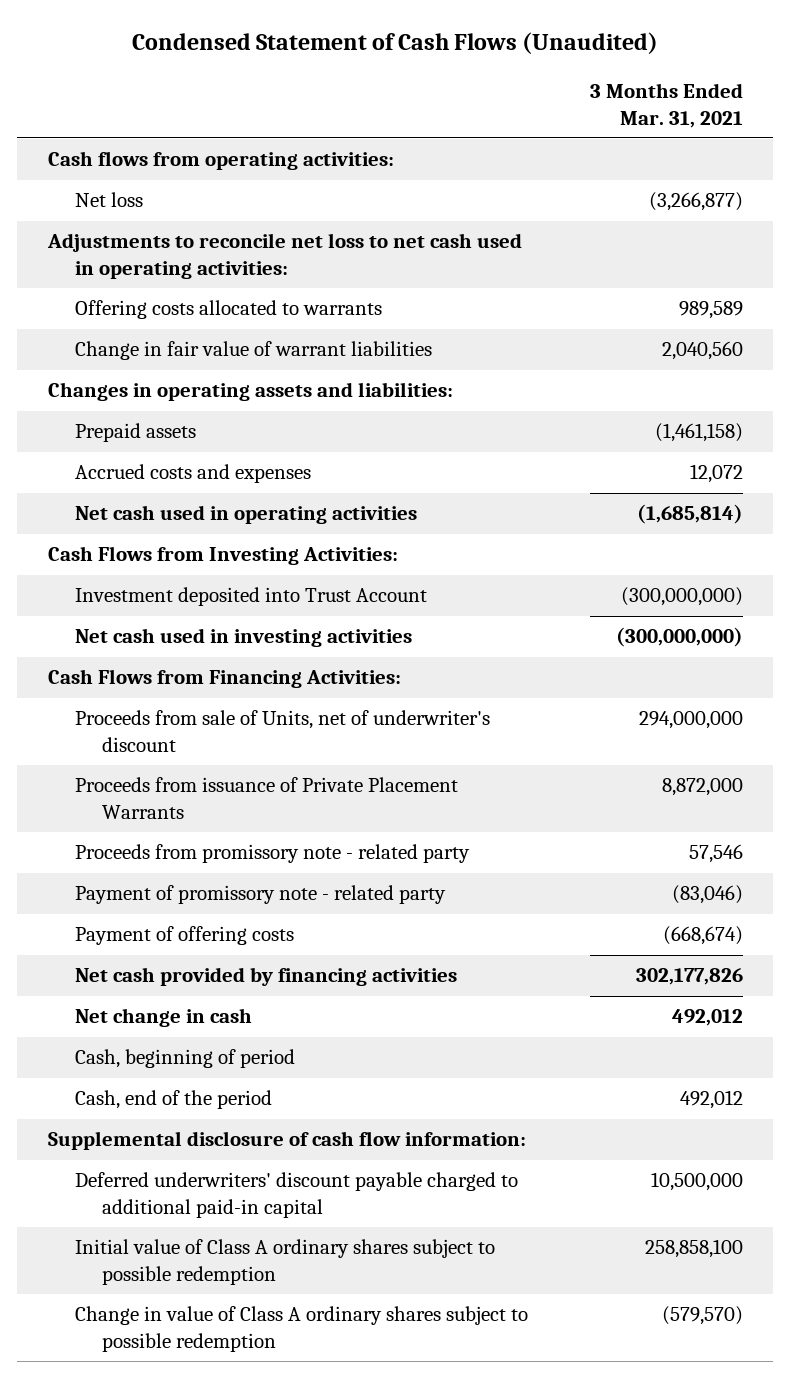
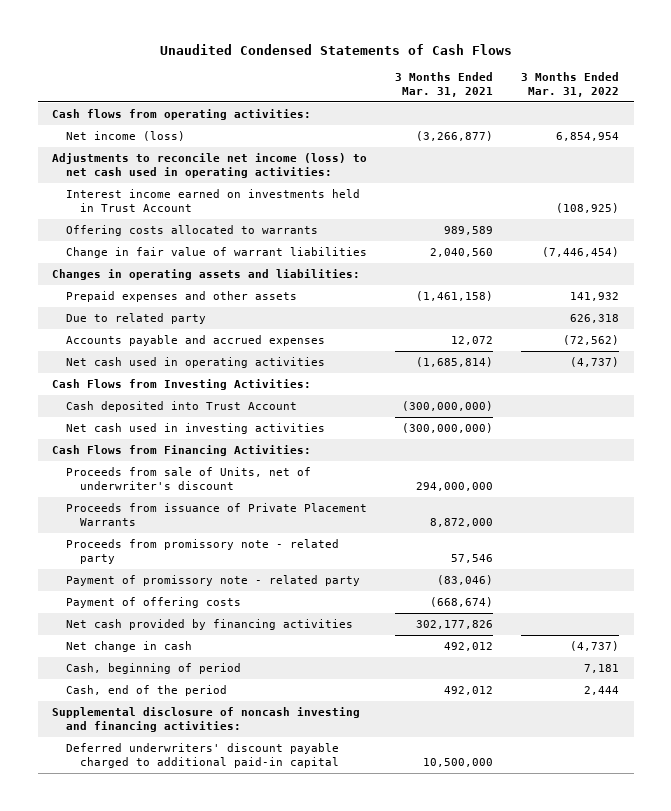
[132,31,659,54] Condensed Statement of Cash Flows (Unaudited) -> [159,43,512,55] Unaudited Condensed Statements of Cash Flows
none -> [521,71,620,97] 3 Months Ended Mar. 31, 2022
[75,192,144,208] Net loss -> [65,131,185,142] Net income (loss)
[47,233,523,279] Adjustments to reconcile net loss to net cash used in operating activities: -> [51,153,367,178] Adjustments to reconcile net income (loss) to net cash used in operating activities:
none -> [65,189,360,212] Interest income earned on investments held in Trust Account
[75,423,197,443] Prepaid assets -> [65,291,297,303] Prepaid expenses and other assets
none -> [65,313,206,325] Due to related party
[75,464,312,484] Accrued costs and expenses -> [65,335,325,347] Accounts payable and accrued expenses
[75,587,428,607] Investment deposited into Trust Account -> [65,401,297,413] Cash deposited into Trust Account
[48,1131,527,1151] Supplemental disclosure of cash flow information: -> [51,707,360,732] Supplemental disclosure of noncash investing and financing activities:
[75,1239,496,1285] Initial value of Class A ordinary shares subject to possible redemption -> none
[75,1306,529,1352] Change in value of Class A ordinary shares subject to possible redemption -> none

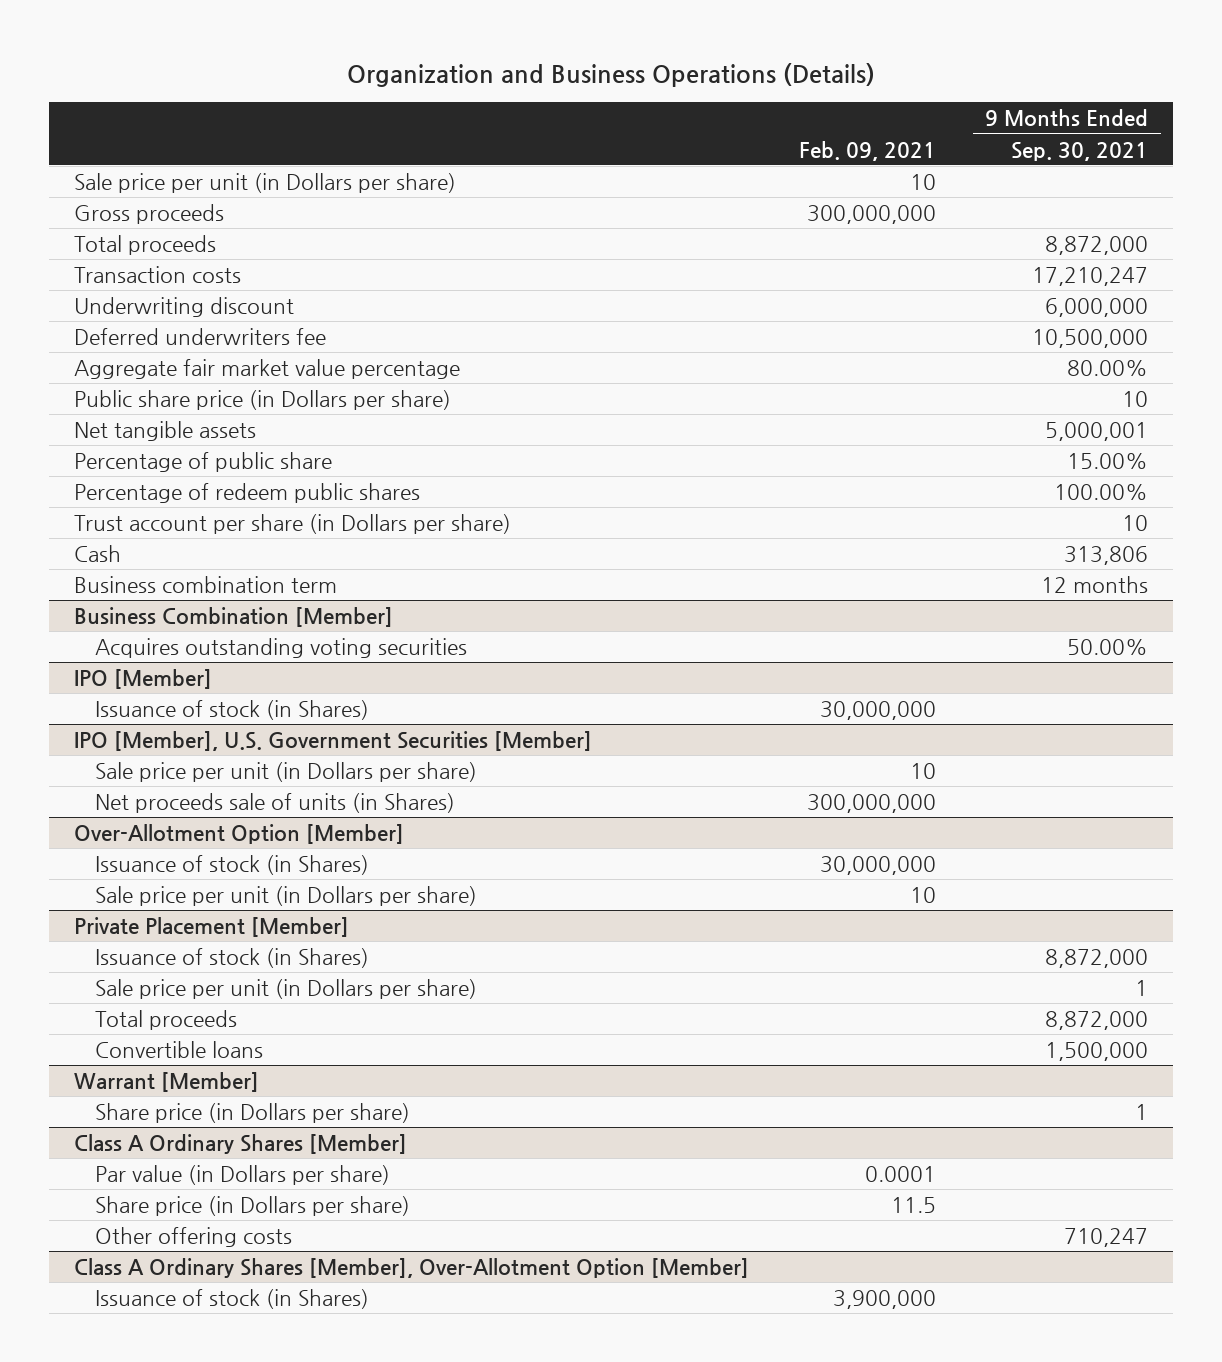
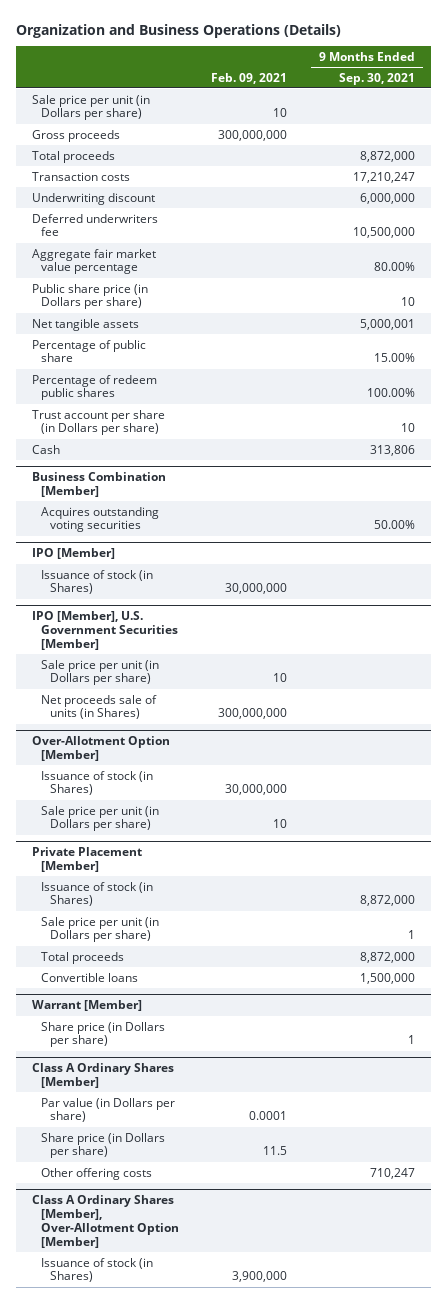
[73,575,337,593] Business combination term -> none

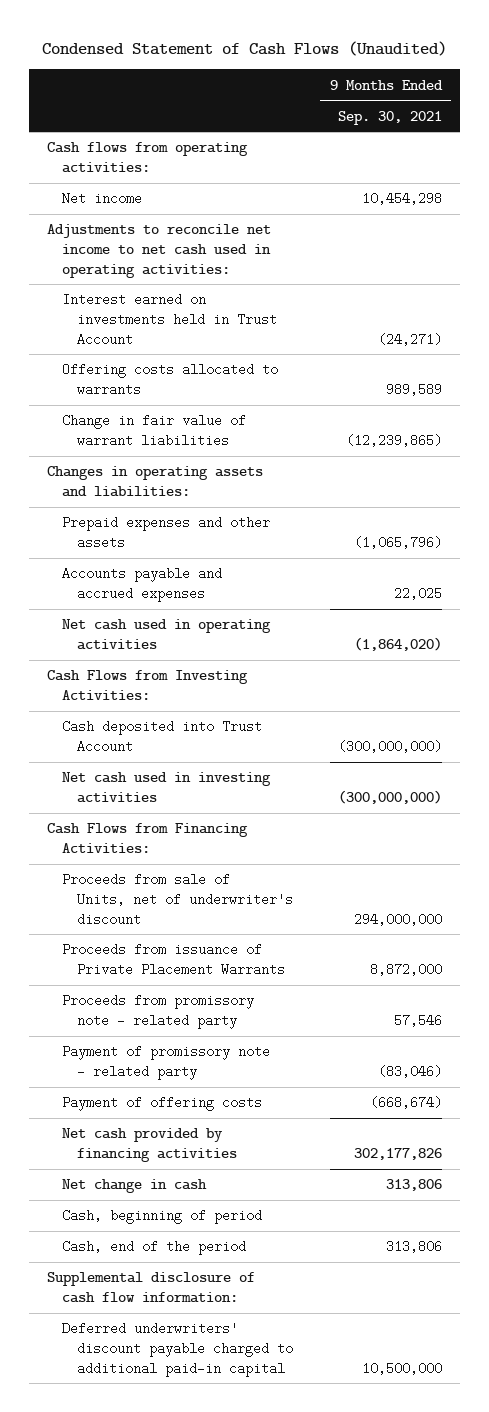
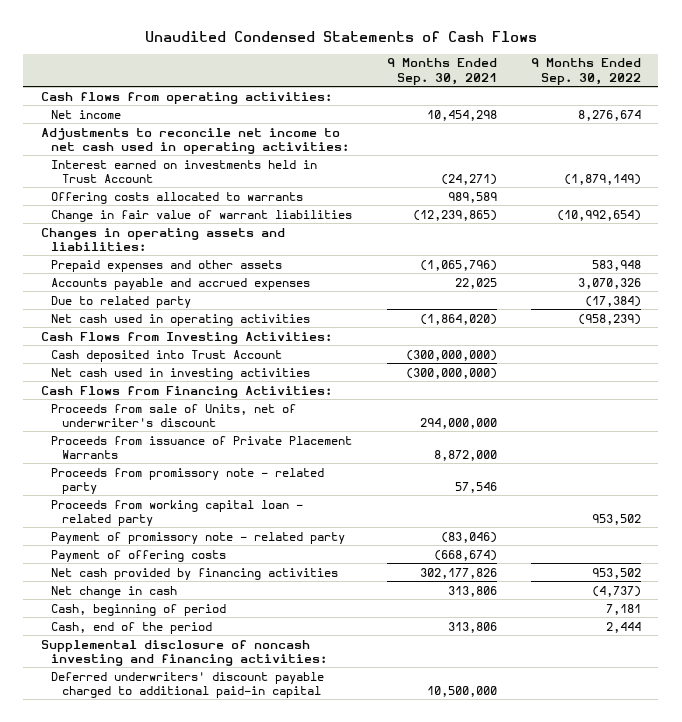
[41,40,447,56] Condensed Statement of Cash Flows (Unaudited) -> [144,30,537,42] Unaudited Condensed Statements of Cash Flows
none -> [531,58,642,85] 9 Months Ended Sep. 30, 2022
none -> [51,295,192,308] Due to related party
none -> [51,499,304,526] Proceeds from working capital loan - related party
[47,1272,256,1303] Supplemental disclosure of cash flow information: -> [40,639,328,666] Supplemental disclosure of noncash investing and financing activities:

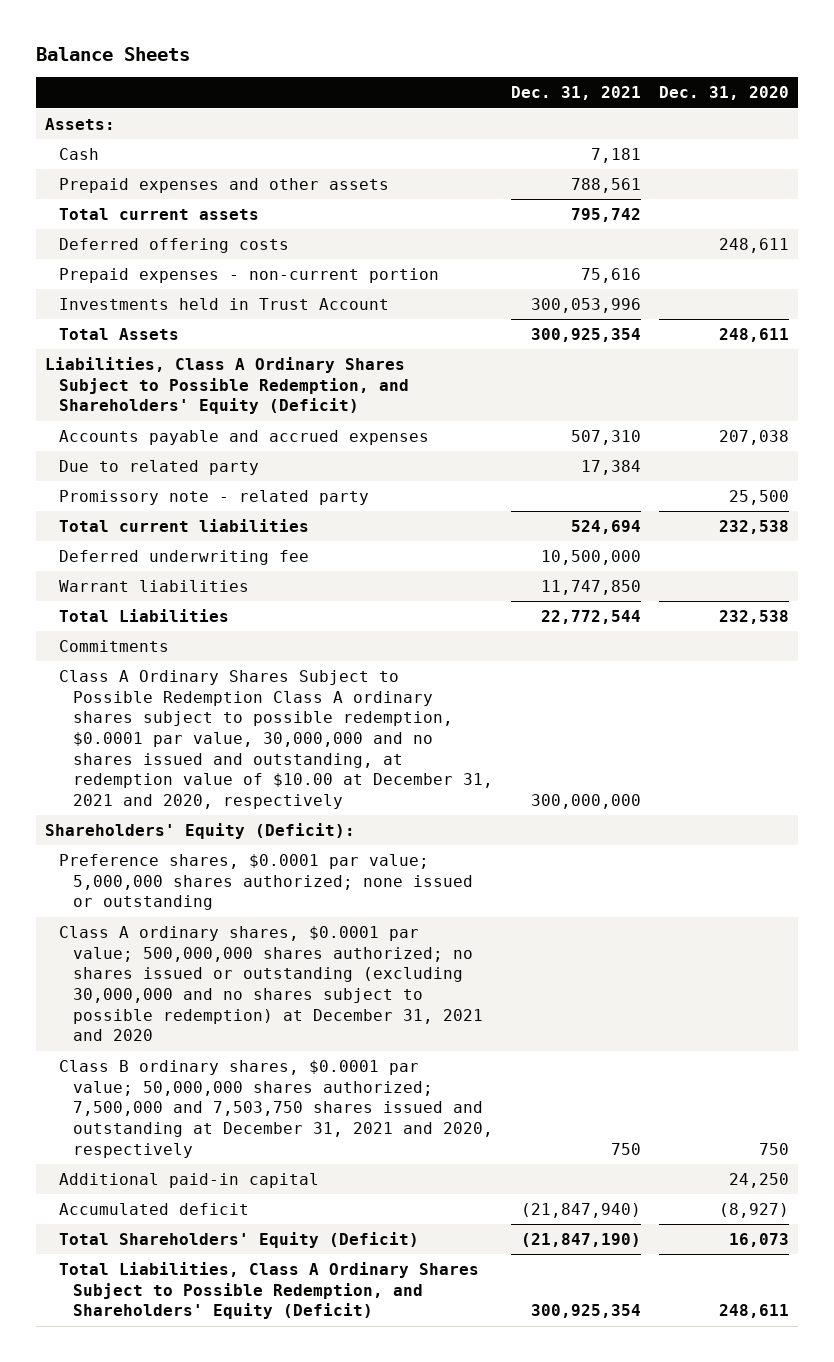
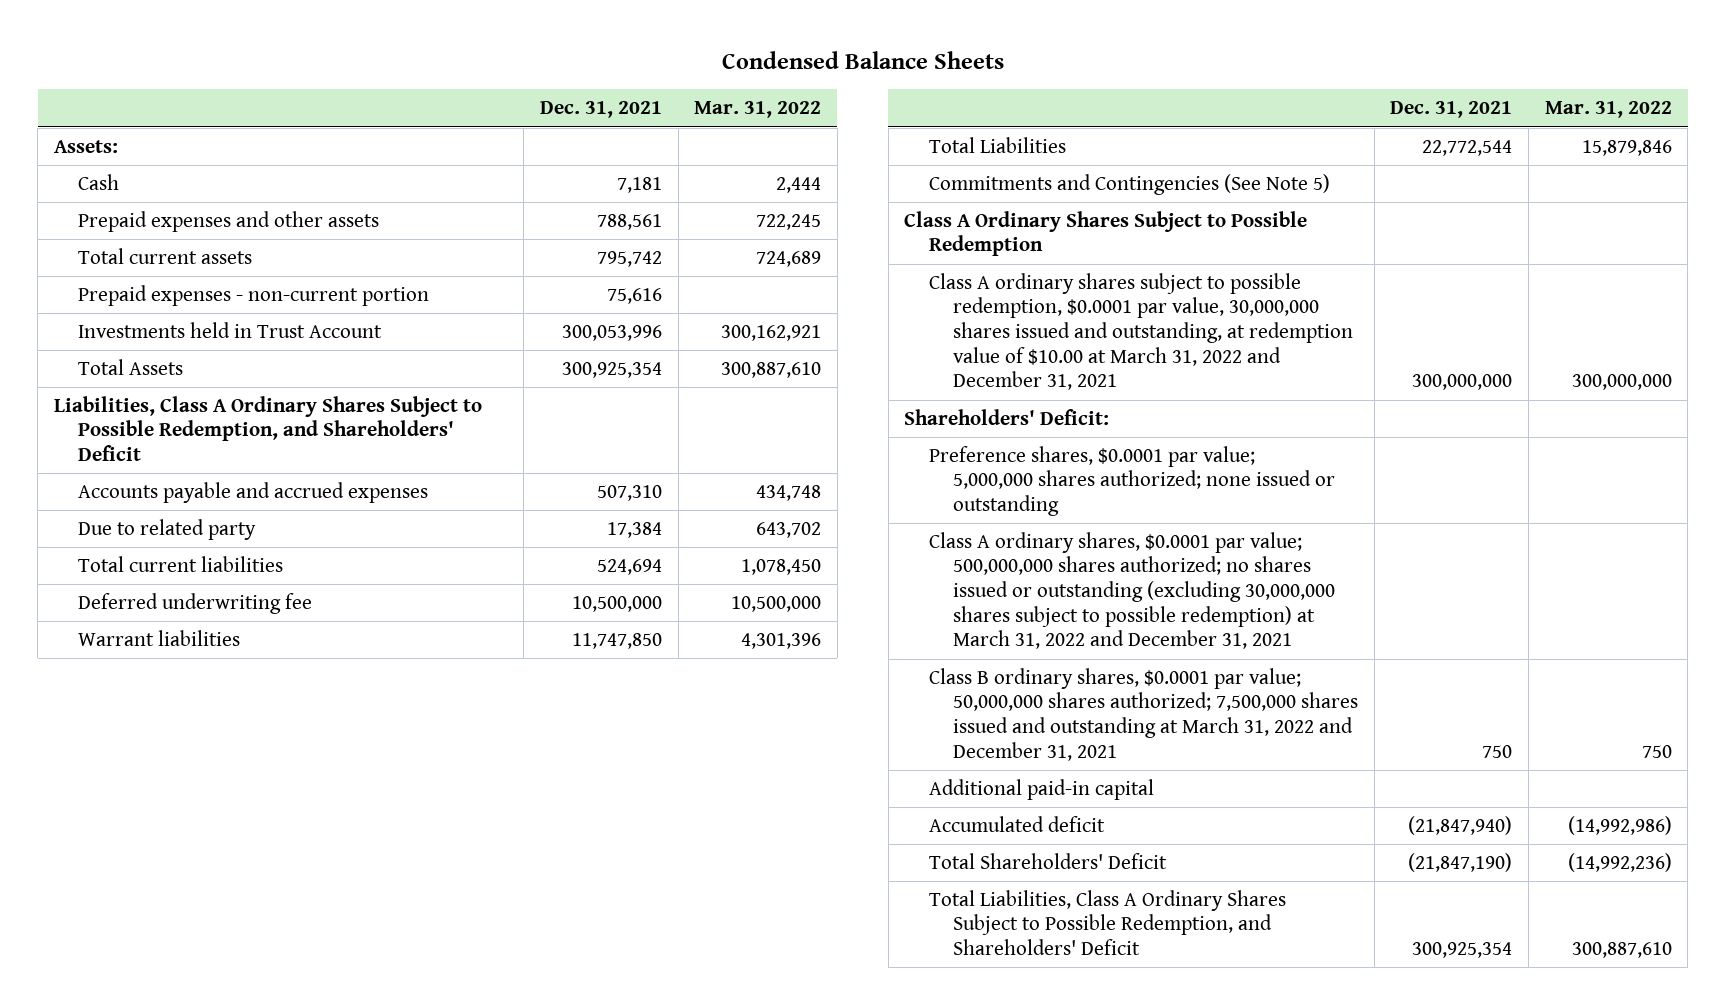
[36,47,191,62] Balance Sheets -> [721,51,1004,70] Condensed Balance Sheets
[658,86,789,101] Dec. 31, 2020 -> none
none -> [694,101,822,119] Mar. 31, 2022
[59,238,290,254] Deferred offering costs -> none
[44,357,410,415] Liabilities, Class A Ordinary Shares Subject to Possible Redemption, and Shareholders' Equity (Deficit) -> [53,395,482,462] Liabilities, Class A Ordinary Shares Subject to Possible Redemption, and Shareholders' Deficit
[59,490,370,506] Promissory note - related party -> none
[59,640,170,653] Commitments -> [928,173,1330,195] Commitments and Contingencies (See Note 5)
none -> [904,210,1308,257] Class A Ordinary Shares Subject to Possible Redemption
[59,670,494,809] Class A Ordinary Shares Subject to Possible Redemption Class A ordinary shares subject to possible redemption, $0.0001 par value, 30,000,000 and no shares issued and outstanding, at redemption value of $10.00 at December 31, 2021 and 2020, respectively -> [928,272,1354,391] Class A ordinary shares subject to possible redemption, $0.0001 par value, 30,000,000 shares issued and outstanding, at redemption value of $10.00 at March 31, 2022 and December 31, 2021
[44,823,355,840] Shareholders' Equity (Deficit): -> [904,408,1110,425] Shareholders' Deficit:
[59,926,484,1042] Class A ordinary shares, $0.0001 par value; 500,000,000 shares authorized; no shares issued or outstanding (excluding 30,000,000 and no shares subject to possible redemption) at December 31, 2021 and 2020 -> [928,531,1336,650] Class A ordinary shares, $0.0001 par value; 500,000,000 shares authorized; no shares issued or outstanding (excluding 30,000,000 shares subject to possible redemption) at March 31, 2022 and December 31, 2021
[59,1060,494,1158] Class B ordinary shares, $0.0001 par value; 50,000,000 shares authorized; 7,500,000 and 7,503,750 shares issued and outstanding at December 31, 2021 and 2020, respectively -> [928,667,1359,761] Class B ordinary shares, $0.0001 par value; 50,000,000 shares authorized; 7,500,000 shares issued and outstanding at March 31, 2022 and December 31, 2021
[59,1232,420,1249] Total Shareholders' Equity (Deficit) -> [928,852,1167,869] Total Shareholders' Deficit
[59,1262,480,1320] Total Liabilities, Class A Ordinary Shares Subject to Possible Redemption, and Shareholders' Equity (Deficit) -> [928,889,1286,956] Total Liabilities, Class A Ordinary Shares Subject to Possible Redemption, and Shareholders' Deficit

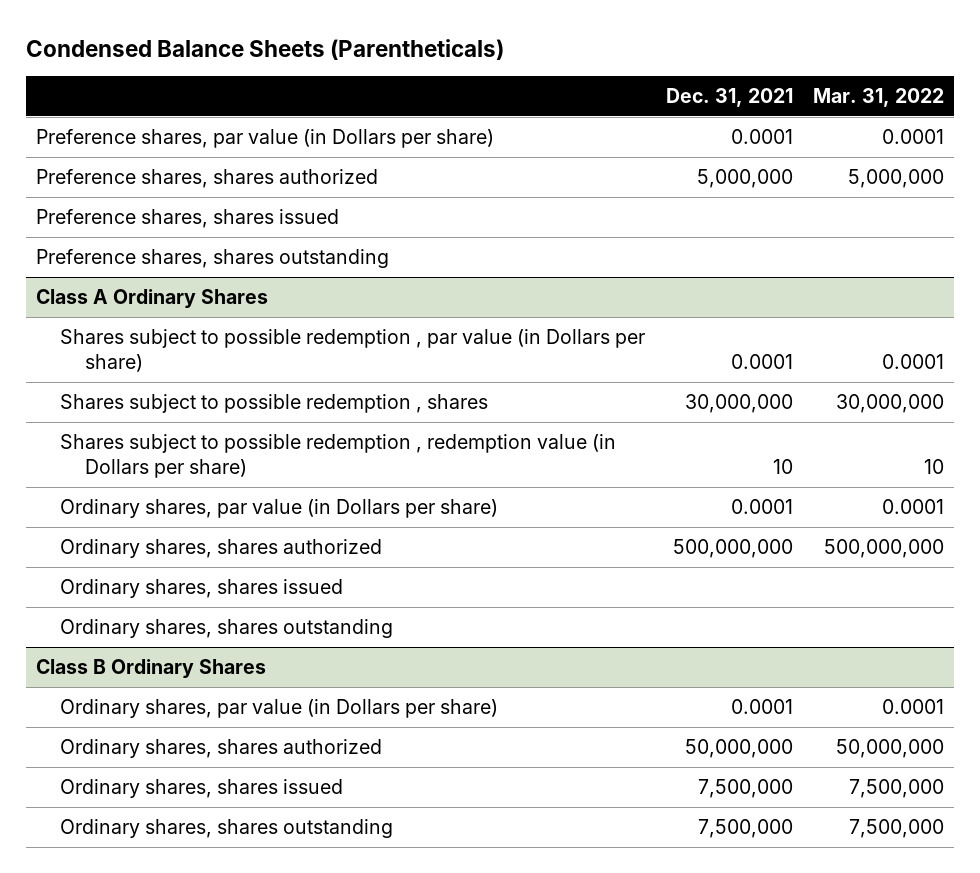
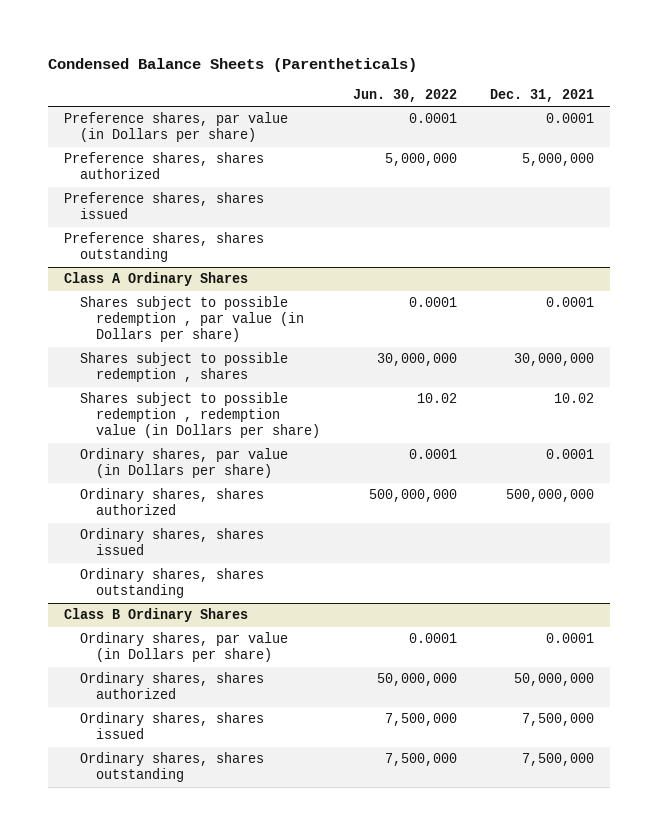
[812,88,944,108] Mar. 31, 2022 -> none
none -> [353,89,458,103] Jun. 30, 2022
[772,459,793,475] 10 -> [553,393,594,404] 10.02

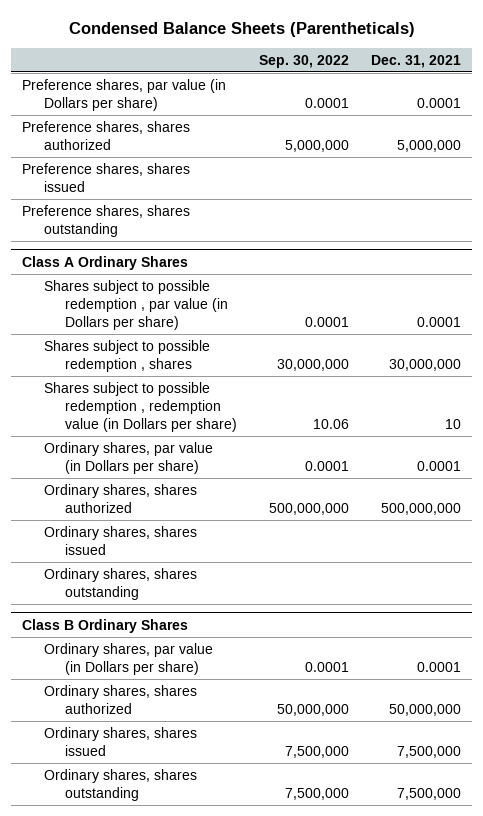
[353,89,458,103] Jun. 30, 2022 -> none
none -> [259,54,350,68] Sep. 30, 2022
[553,393,594,404] 10.02 -> [444,418,461,429] 10

